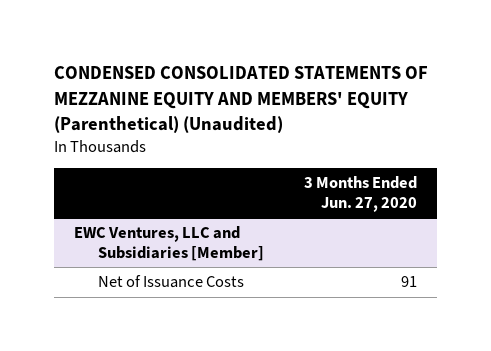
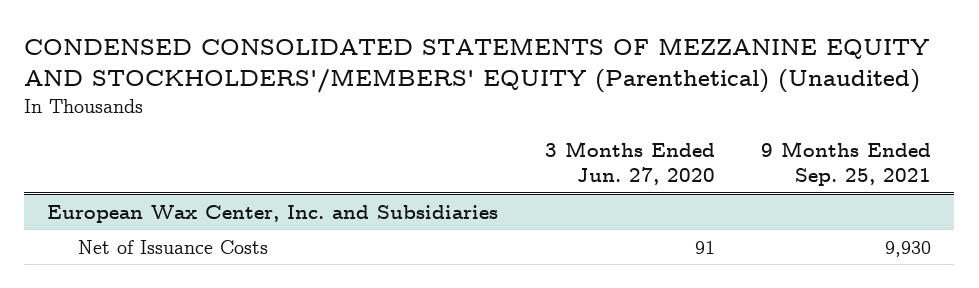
[54,66,429,133] CONDENSED CONSOLIDATED STATEMENTS OF MEZZANINE EQUITY AND MEMBERS' EQUITY (Parenthetical) (Unaudited) -> [24,38,930,93] CONDENSED CONSOLIDATED STATEMENTS OF MEZZANINE EQUITY AND STOCKHOLDERS'/MEMBERS' EQUITY (Parenthetical) (Unaudited)
none -> [761,140,932,186] 9 Months Ended Sep. 25, 2021
[74,226,264,261] EWC Ventures, LLC and Subsidiaries [Member] -> [47,204,499,223] European Wax Center, Inc. and Subsidiaries

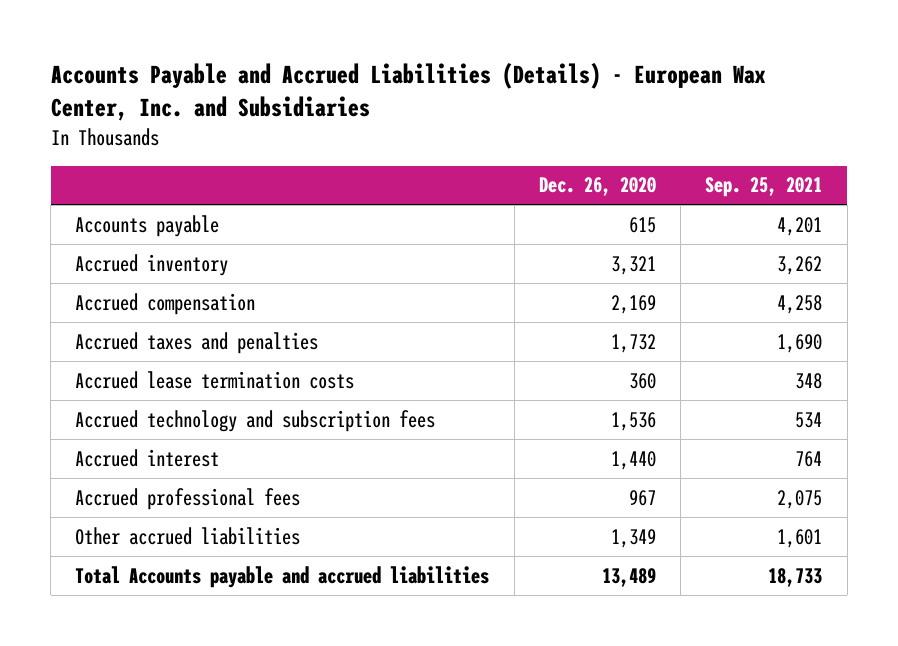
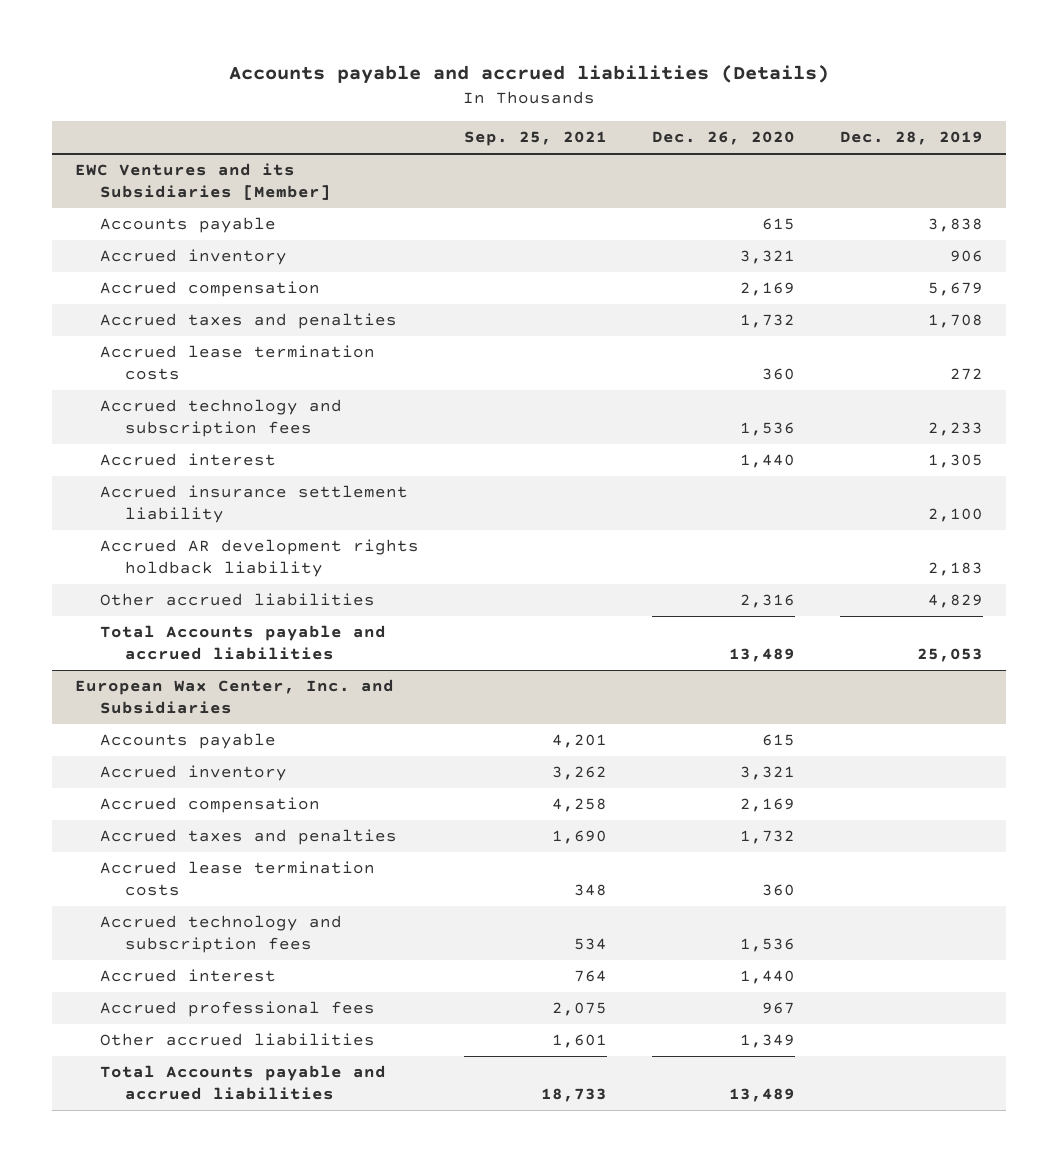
[50,62,766,122] Accounts Payable and Accrued Liabilities (Details) - European Wax Center, Inc. and Subsidiaries -> [228,65,829,85] Accounts payable and accrued liabilities (Details)
none -> [840,131,984,146] Dec. 28, 2019
none -> [74,163,331,201] EWC Ventures and its Subsidiaries [Member]
none -> [99,217,276,234] Accounts payable
none -> [99,249,287,266] Accrued inventory
none -> [99,281,320,298] Accrued compensation
none -> [99,313,397,330] Accrued taxes and penalties
none -> [99,345,375,381] Accrued lease termination costs
none -> [99,399,342,438] Accrued technology and subscription fees
none -> [99,453,276,467] Accrued interest
none -> [99,485,408,524] Accrued insurance settlement liability
none -> [99,539,419,578] Accrued AR development rights holdback liability
none -> [99,593,375,607] Other accrued liabilities
none -> [99,625,386,661] Total Accounts payable and accrued liabilities
none -> [74,679,394,715] European Wax Center, Inc. and Subsidiaries

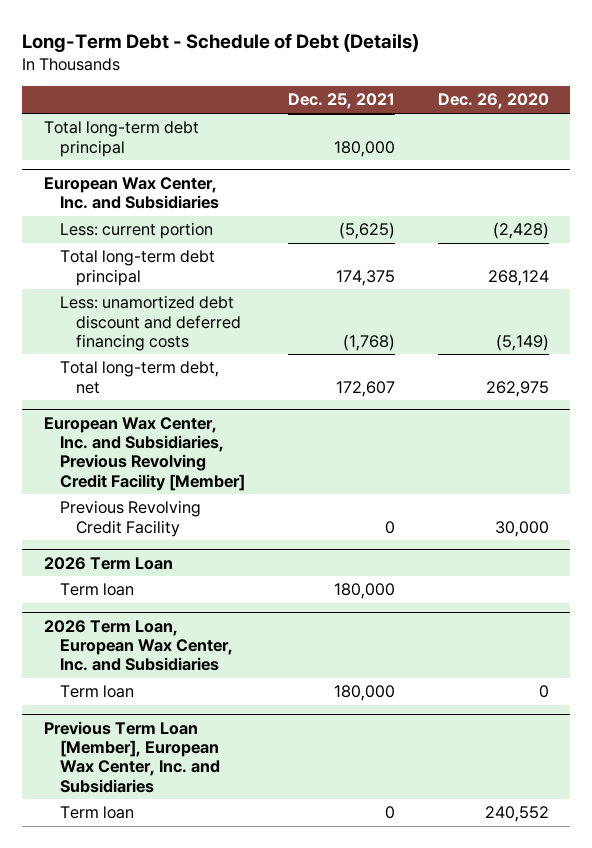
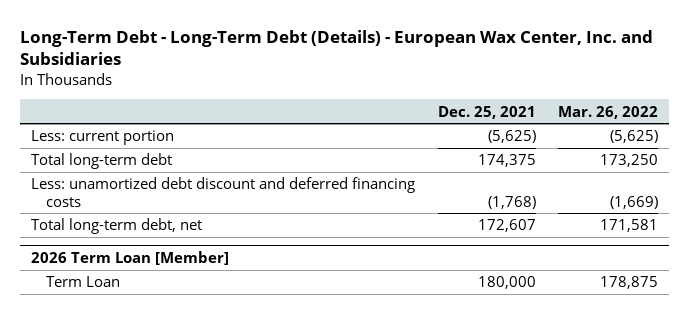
[22,32,420,52] Long-Term Debt - Schedule of Debt (Details) -> [20,29,654,66] Long-Term Debt - Long-Term Debt (Details) - European Wax Center, Inc. and Subsidiaries
[437,93,549,110] Dec. 26, 2020 -> none
none -> [558,105,659,119] Mar. 26, 2022
[43,121,199,157] Total long-term debt principal -> none
[43,176,220,210] European Wax Center, Inc. and Subsidiaries -> none
[60,250,216,286] Total long-term debt principal -> [31,153,173,170] Total long-term debt
[43,416,246,491] European Wax Center, Inc. and Subsidiaries, Previous Revolving Credit Facility [Member] -> none
[60,500,202,537] Previous Revolving Credit Facility -> none
[43,619,234,672] 2026 Term Loan, European Wax Center, Inc. and Subsidiaries -> none
[60,685,135,699] Term loan -> none
[43,720,221,793] Previous Term Loan [Member], European Wax Center, Inc. and Subsidiaries -> none
[60,806,135,820] Term loan -> none
[43,556,173,570] 2026 Term Loan -> [31,250,230,265] 2026 Term Loan [Member]
[60,583,135,597] Term loan -> [46,276,121,288] Term Loan

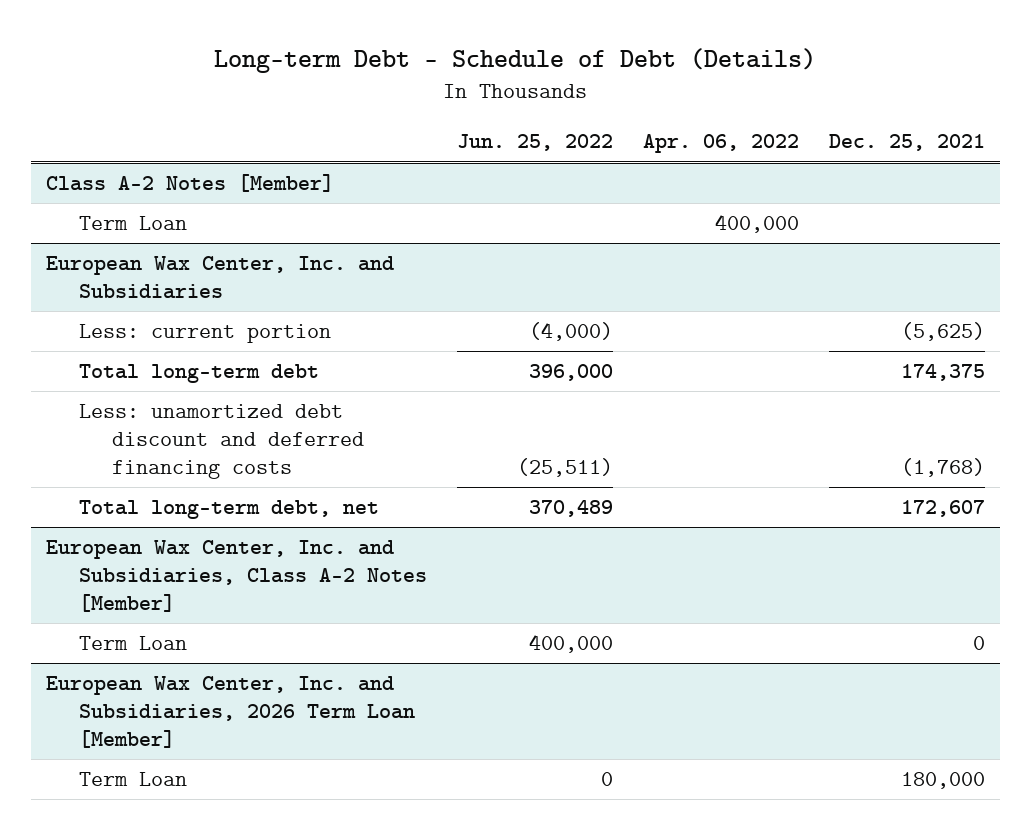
[20,29,654,66] Long-Term Debt - Long-Term Debt (Details) - European Wax Center, Inc. and Subsidiaries -> [214,47,817,73] Long-term Debt - Schedule of Debt (Details)
[558,105,659,119] Mar. 26, 2022 -> none
none -> [456,134,613,152] Jun. 25, 2022
none -> [642,134,799,154] Apr. 06, 2022
none -> [45,174,334,193] Class A-2 Notes [Member]
none -> [78,216,187,231] Term Loan
none -> [45,256,394,300] European Wax Center, Inc. and Subsidiaries
[31,250,230,265] 2026 Term Loan [Member] -> none
none -> [45,540,427,613] European Wax Center, Inc. and Subsidiaries, Class A-2 Notes [Member]
none -> [78,636,187,651] Term Loan
none -> [45,676,415,749] European Wax Center, Inc. and Subsidiaries, 2026 Term Loan [Member]

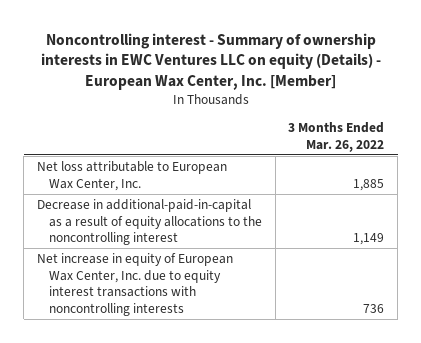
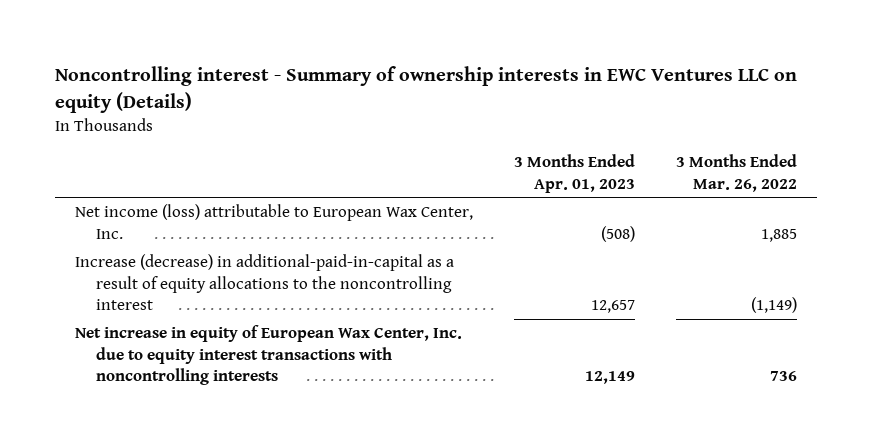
[40,32,381,91] Noncontrolling interest - Summary of ownership interests in EWC Ventures LLC on equity (Details) - European Wax Center, Inc. [Member] -> [54,66,797,113] Noncontrolling interest - Summary of ownership interests in EWC Ventures LLC on equity (Details)
none -> [514,154,636,193] 3 Months Ended Apr. 01, 2023
[37,160,228,191] Net loss attributable to European Wax Center, Inc. -> [75,204,474,239] Net income (loss) attributable to European Wax Center, Inc.
[37,198,262,246] Decrease in additional-paid-in-capital as a result of equity allocations to the noncontrolling interest -> [75,254,455,311] Increase (decrease) in additional-paid-in-capital as a result of equity allocations to the noncontrolling interest
[353,233,385,246] 1,149 -> [750,297,797,314] (1,149)

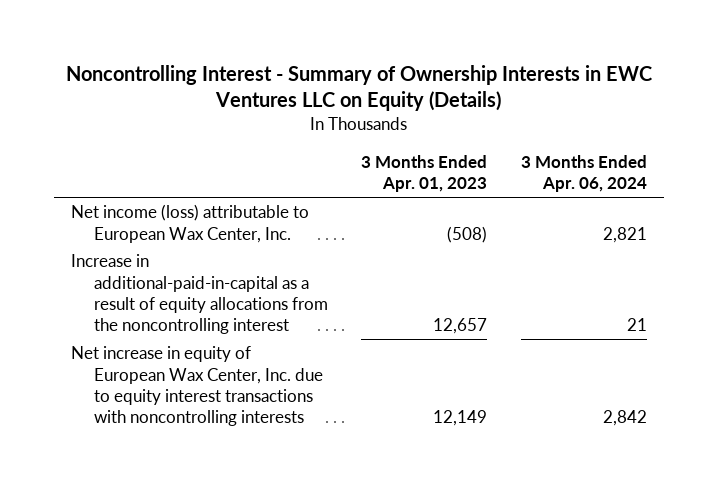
[54,66,797,113] Noncontrolling interest - Summary of ownership interests in EWC Ventures LLC on equity (Details) -> [66,64,653,112] Noncontrolling Interest - Summary of Ownership Interests in EWC Ventures LLC on Equity (Details)
[675,154,797,192] 3 Months Ended Mar. 26, 2022 -> none
none -> [521,154,648,193] 3 Months Ended Apr. 06, 2024
[75,254,455,311] Increase (decrease) in additional-paid-in-capital as a result of equity allocations to the noncontrolling interest -> [71,254,328,335] Increase in additional-paid-in-capital as a result of equity allocations from the noncontrolling interest

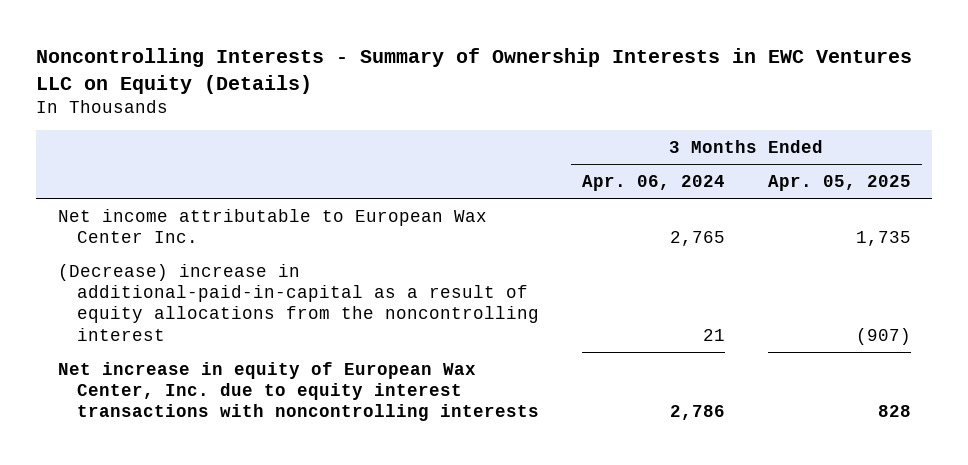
[66,64,653,112] Noncontrolling Interest - Summary of Ownership Interests in EWC Ventures LLC on Equity (Details) -> [35,47,912,94] Noncontrolling Interests - Summary of Ownership Interests in EWC Ventures LLC on Equity (Details)
[361,154,488,193] 3 Months Ended Apr. 01, 2023 -> none
none -> [767,174,911,191] Apr. 05, 2025
[71,204,310,243] Net income (loss) attributable to European Wax Center, Inc. -> [57,208,487,244] Net income attributable to European Wax Center Inc.
[603,226,648,243] 2,821 -> [669,231,725,247] 2,765
[71,254,328,335] Increase in additional-paid-in-capital as a result of equity allocations from the noncontrolling interest -> [57,263,539,341] (Decrease) increase in additional-paid-in-capital as a result of equity allocations from the noncontrolling interest
[603,410,648,427] 2,842 -> [669,405,725,421] 2,786

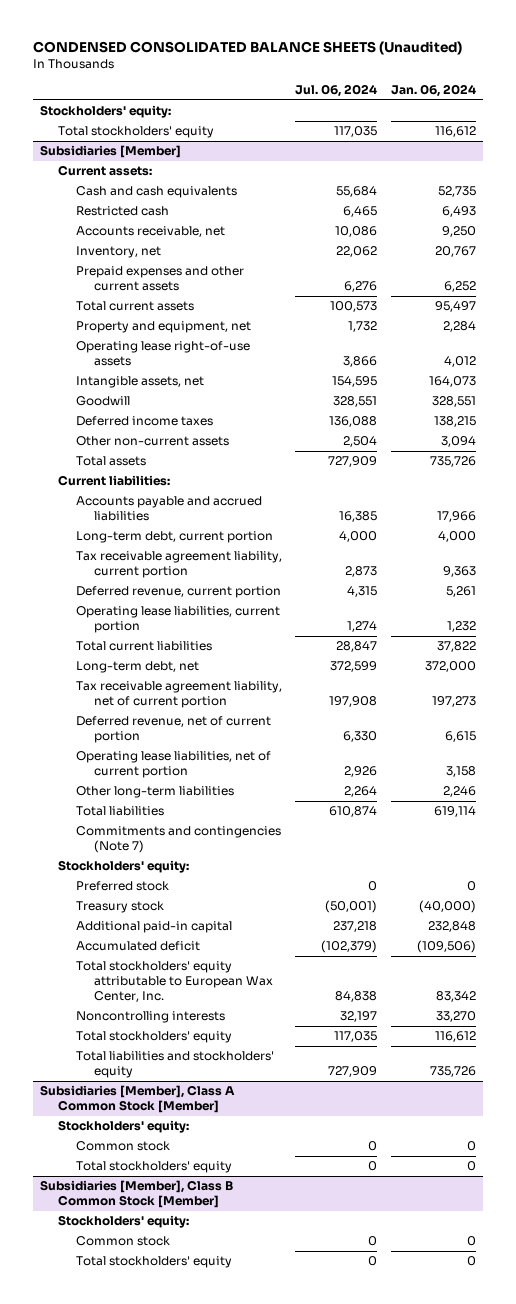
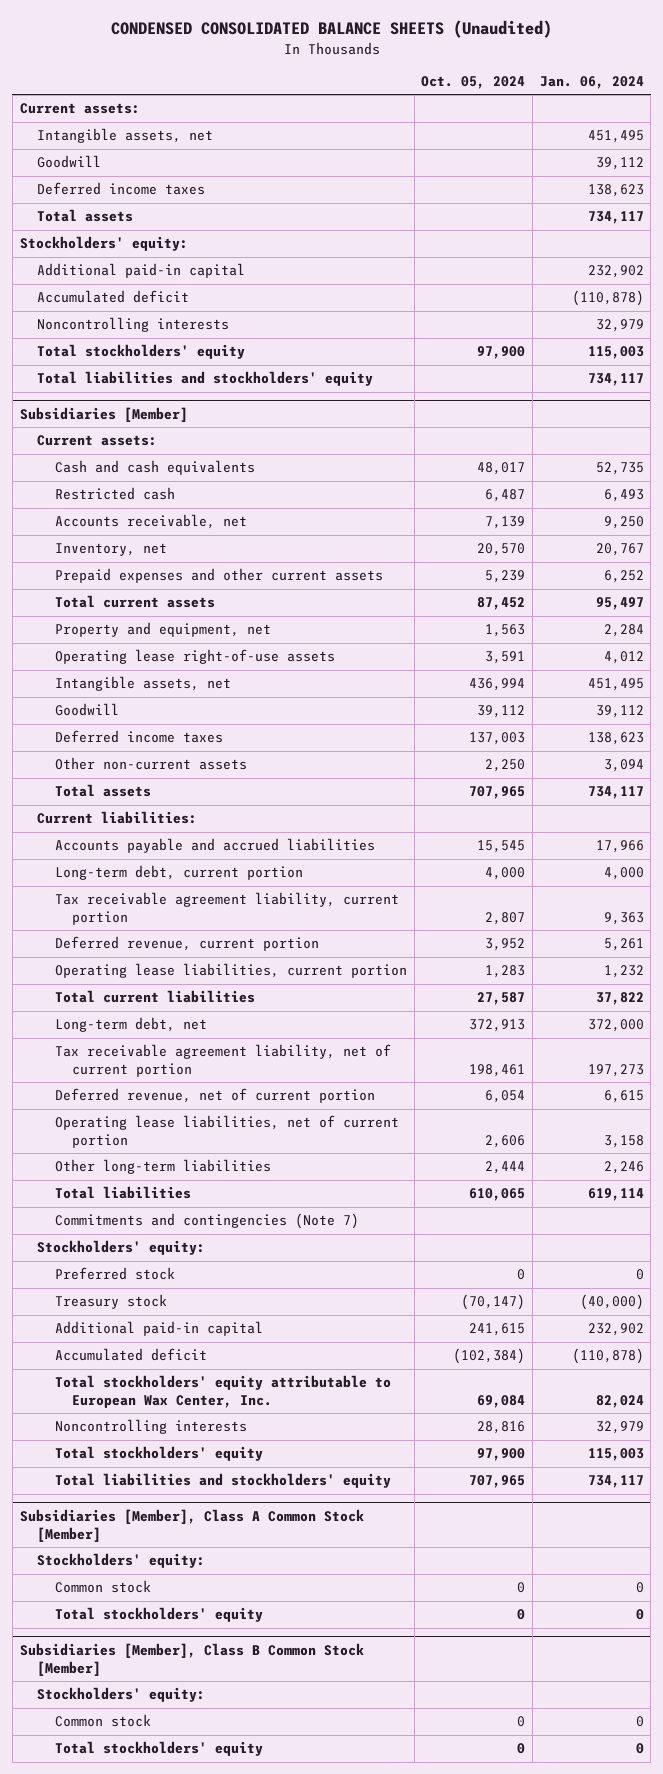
[295,83,378,97] Jul. 06, 2024 -> none
none -> [421,75,526,89] Oct. 05, 2024
none -> [19,103,140,115] Current assets:
none -> [37,128,214,144] Intangible assets, net
none -> [37,155,102,169] Goodwill
none -> [37,182,206,196] Deferred income taxes
none -> [37,209,134,223] Total assets
none -> [37,263,246,279] Additional paid-in capital
none -> [37,290,190,304] Accumulated deficit
none -> [37,317,230,333] Noncontrolling interests
[435,126,477,138] 116,612 -> [587,346,644,360] 115,003
none -> [37,371,374,387] Total liabilities and stockholders' equity
[429,376,477,388] 164,073 -> [587,678,644,692] 451,495
[432,396,477,408] 328,551 -> [595,705,644,719] 39,112
[434,416,477,428] 138,215 -> [587,732,644,746] 138,623
[430,456,477,468] 735,726 -> [587,786,644,800] 734,117
[428,921,477,933] 232,848 -> [587,1323,644,1337] 232,902
[417,940,477,954] (109,506) -> [571,1348,644,1365] (110,878)
[436,991,477,1003] 83,342 -> [595,1394,644,1408] 82,024
[436,1011,477,1023] 33,270 -> [595,1421,644,1435] 32,979
[435,1031,477,1043] 116,612 -> [587,1448,644,1462] 115,003
[430,1066,477,1078] 735,726 -> [587,1475,644,1489] 734,117

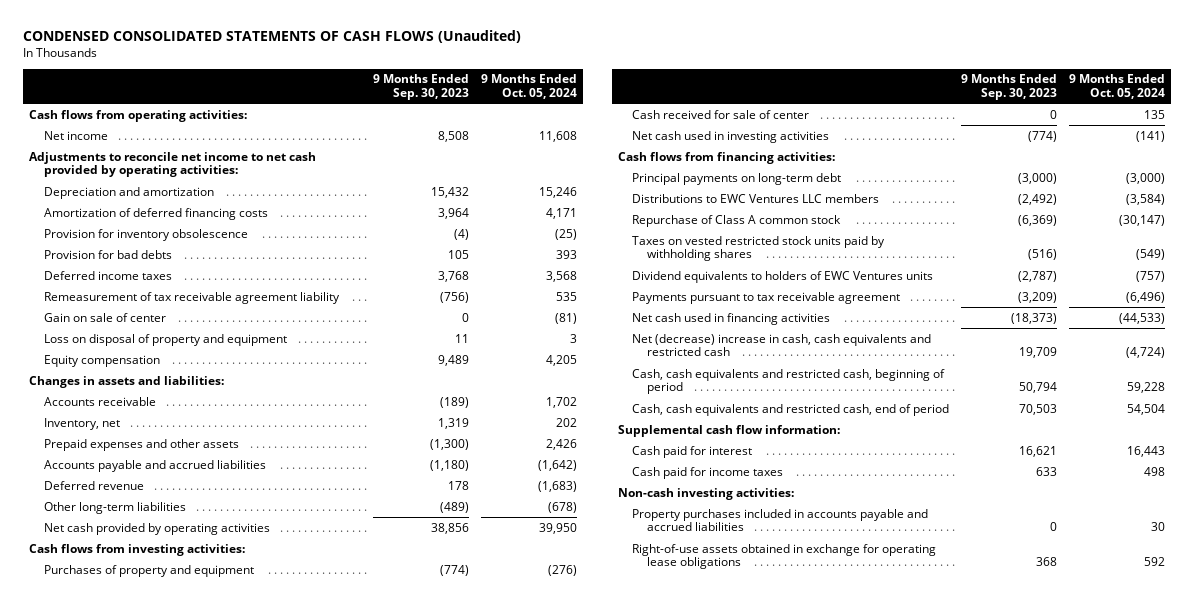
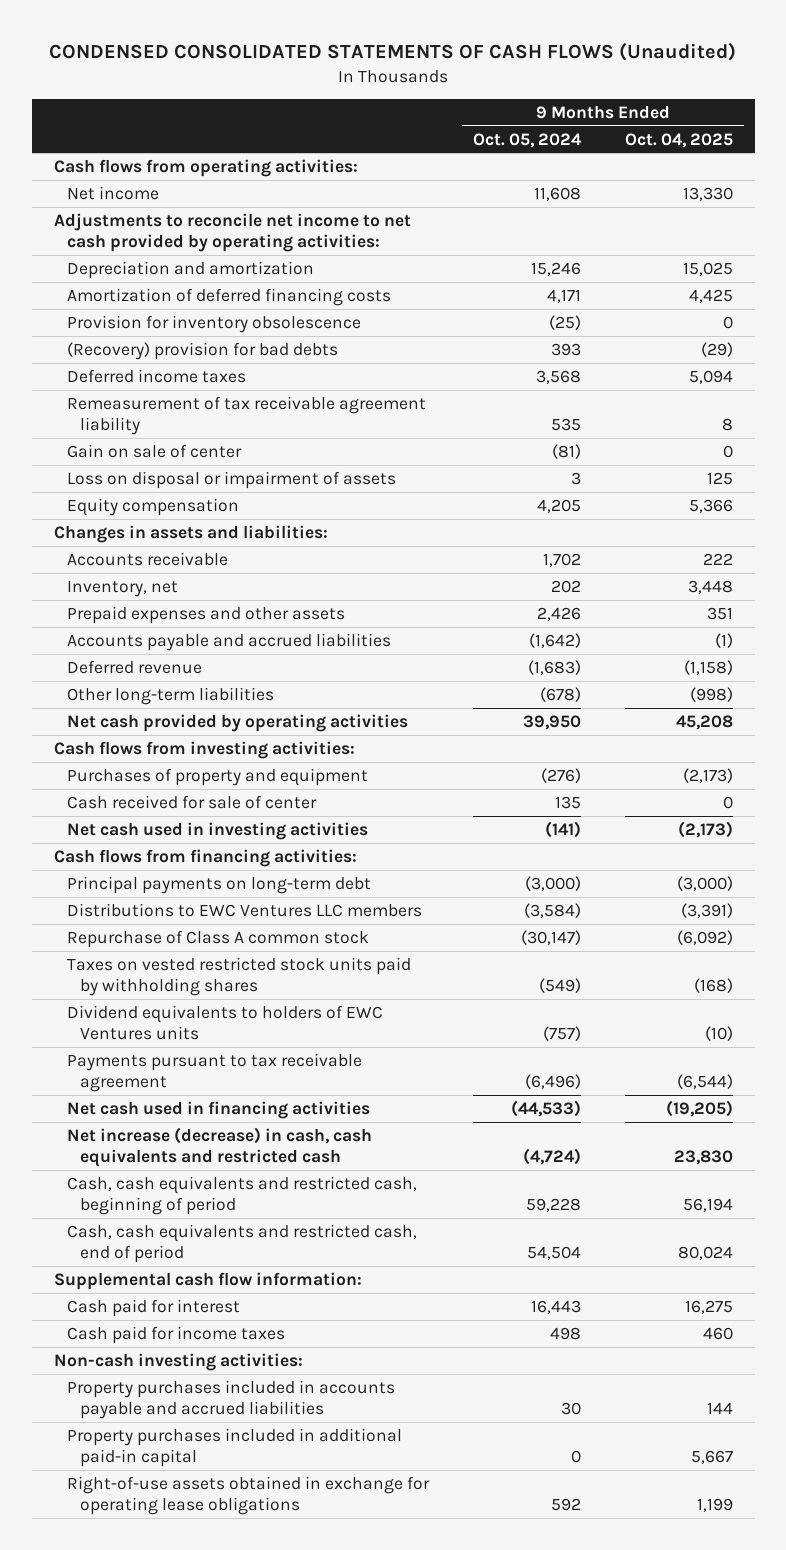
[372,74,469,100] 9 Months Ended Sep. 30, 2023 -> none
none -> [624,132,733,148] Oct. 04, 2025
[43,249,172,259] Provision for bad debts -> [66,341,338,360] (Recovery) provision for bad debts
[43,333,287,346] Loss on disposal of property and equipment -> none
none -> [66,470,396,489] Loss on disposal or impairment of assets
[632,333,932,357] Net (decrease) increase in cash, cash equivalents and restricted cash -> [66,1126,372,1168] Net increase (decrease) in cash, cash equivalents and restricted cash
none -> [66,1427,402,1468] Property purchases included in additional paid-in capital

